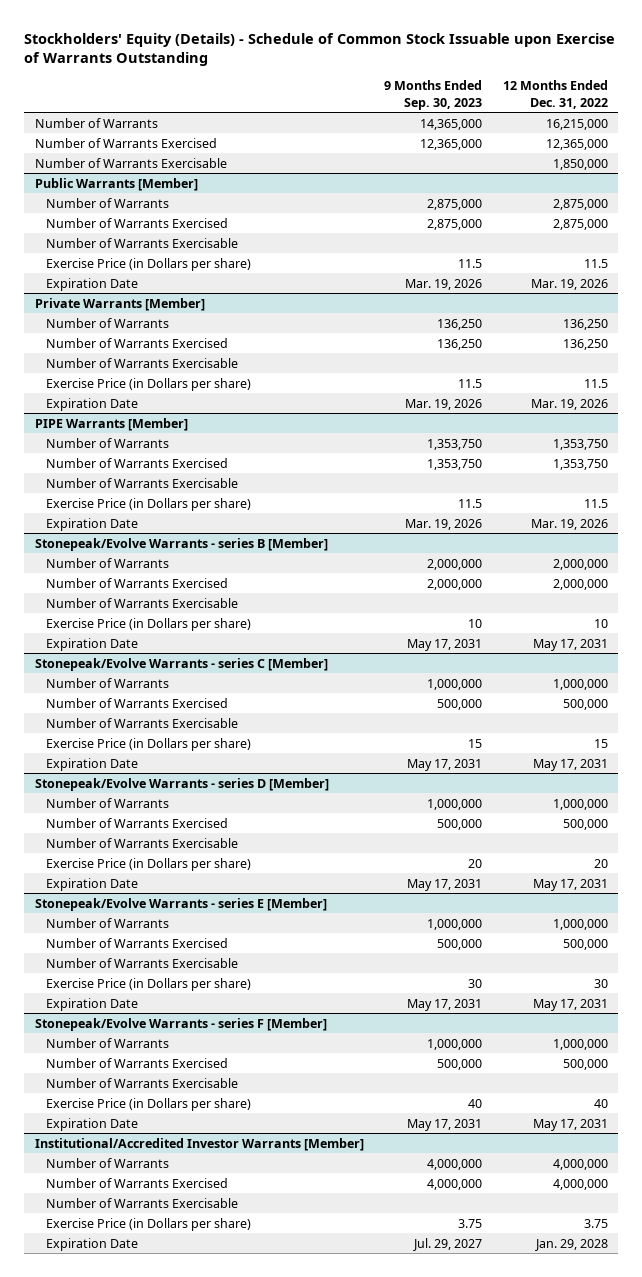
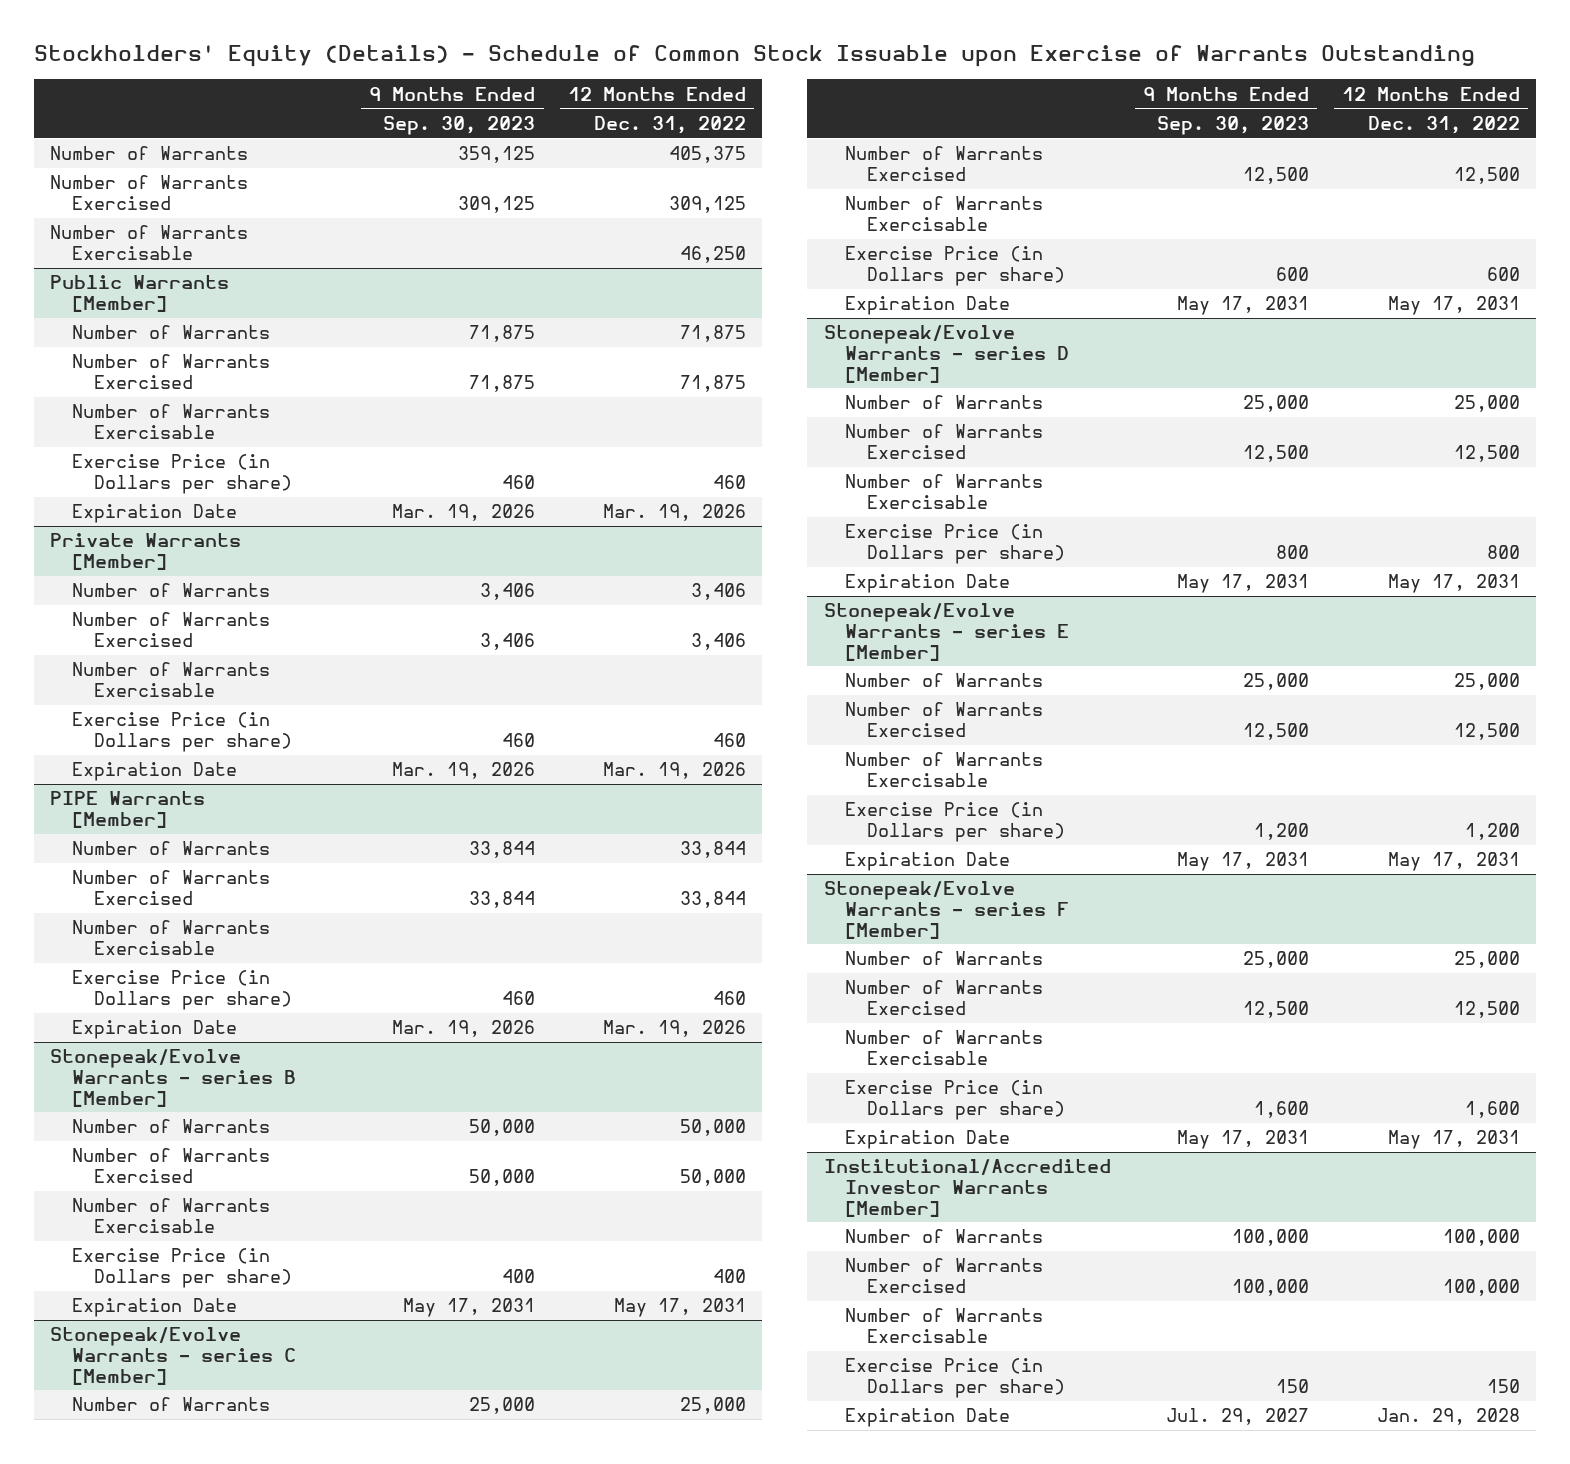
[420,118,483,130] 14,365,000 -> [458,146,536,164] 359,125
[545,118,608,130] 16,215,000 -> [669,146,747,164] 405,375
[420,138,483,150] 12,365,000 -> [458,196,536,214] 309,125
[545,138,608,150] 12,365,000 -> [669,196,747,214] 309,125
[552,158,608,170] 1,850,000 -> [680,246,747,264] 46,250
[427,198,483,210] 2,875,000 -> [469,325,536,343] 71,875
[552,198,608,210] 2,875,000 -> [680,325,747,343] 71,875
[427,218,483,230] 2,875,000 -> [469,375,536,393] 71,875
[552,218,608,230] 2,875,000 -> [680,375,747,393] 71,875
[458,258,483,268] 11.5 -> [502,475,536,490] 460
[583,258,608,268] 11.5 -> [713,475,747,490] 460
[437,318,483,330] 136,250 -> [480,583,536,601] 3,406
[562,318,608,330] 136,250 -> [691,583,747,601] 3,406
[437,338,483,350] 136,250 -> [480,633,536,651] 3,406
[562,338,608,350] 136,250 -> [691,633,747,651] 3,406
[458,378,483,388] 11.5 -> [502,733,536,748] 460
[583,378,608,388] 11.5 -> [713,733,747,748] 460
[427,438,483,450] 1,353,750 -> [469,841,536,859] 33,844
[552,438,608,450] 1,353,750 -> [680,841,747,859] 33,844
[427,458,483,470] 1,353,750 -> [469,891,536,909] 33,844
[552,458,608,470] 1,353,750 -> [680,891,747,909] 33,844
[458,498,483,508] 11.5 -> [502,991,536,1006] 460
[583,498,608,508] 11.5 -> [713,991,747,1006] 460
[427,558,483,570] 2,000,000 -> [469,1119,536,1137] 50,000
[552,558,608,570] 2,000,000 -> [680,1119,747,1137] 50,000
[427,578,483,590] 2,000,000 -> [469,1169,536,1187] 50,000
[552,578,608,590] 2,000,000 -> [680,1169,747,1187] 50,000
[468,618,483,628] 10 -> [502,1269,536,1284] 400
[593,618,608,628] 10 -> [713,1269,747,1284] 400
[427,678,483,690] 1,000,000 -> [469,1397,536,1415] 25,000
[552,678,608,690] 1,000,000 -> [680,1397,747,1415] 25,000
[437,698,483,710] 500,000 -> [1243,167,1310,185] 12,500
[562,698,608,710] 500,000 -> [1453,167,1520,185] 12,500
[468,738,483,748] 15 -> [1276,267,1310,282] 600
[593,738,608,748] 15 -> [1486,267,1520,282] 600
[427,798,483,810] 1,000,000 -> [1243,395,1310,413] 25,000
[552,798,608,810] 1,000,000 -> [1453,395,1520,413] 25,000
[437,818,483,830] 500,000 -> [1243,445,1310,463] 12,500
[562,818,608,830] 500,000 -> [1453,445,1520,463] 12,500
[468,858,483,868] 20 -> [1276,545,1310,560] 800
[593,858,608,868] 20 -> [1486,545,1520,560] 800
[427,918,483,930] 1,000,000 -> [1243,673,1310,691] 25,000
[552,918,608,930] 1,000,000 -> [1453,673,1520,691] 25,000
[437,938,483,950] 500,000 -> [1243,723,1310,741] 12,500
[562,938,608,950] 500,000 -> [1453,723,1520,741] 12,500
[468,978,483,988] 30 -> [1254,823,1310,841] 1,200
[593,978,608,988] 30 -> [1464,823,1520,841] 1,200
[427,1038,483,1050] 1,000,000 -> [1243,951,1310,969] 25,000
[552,1038,608,1050] 1,000,000 -> [1453,951,1520,969] 25,000
[437,1058,483,1070] 500,000 -> [1243,1001,1310,1019] 12,500
[562,1058,608,1070] 500,000 -> [1453,1001,1520,1019] 12,500
[468,1098,483,1108] 40 -> [1254,1101,1310,1119] 1,600
[593,1098,608,1108] 40 -> [1464,1101,1520,1119] 1,600
[427,1158,483,1170] 4,000,000 -> [1232,1229,1310,1247] 100,000
[552,1158,608,1170] 4,000,000 -> [1442,1229,1520,1247] 100,000
[427,1178,483,1190] 4,000,000 -> [1232,1279,1310,1297] 100,000
[552,1178,608,1190] 4,000,000 -> [1442,1279,1520,1297] 100,000
[458,1218,483,1228] 3.75 -> [1276,1379,1310,1394] 150
[583,1218,608,1228] 3.75 -> [1486,1379,1520,1394] 150

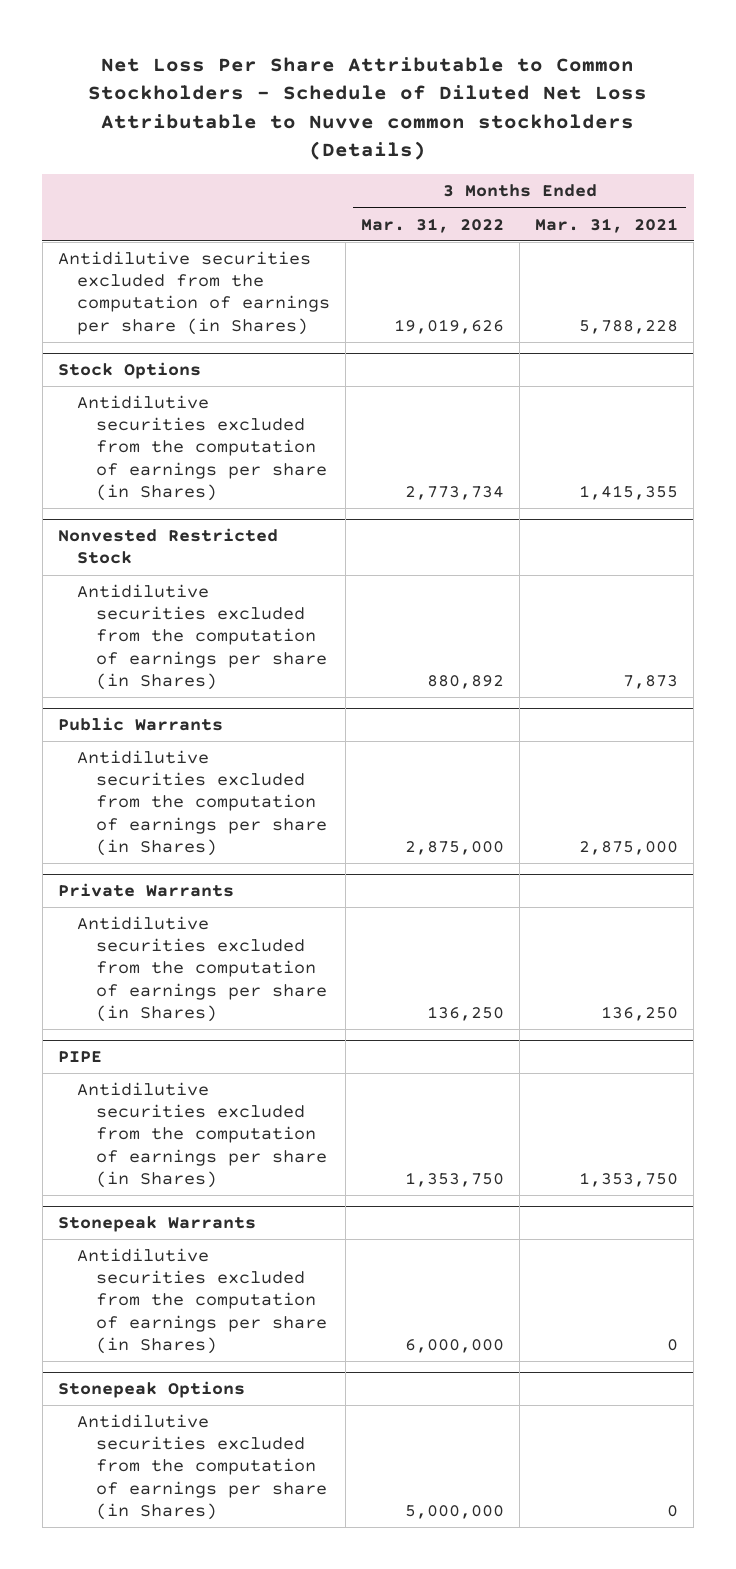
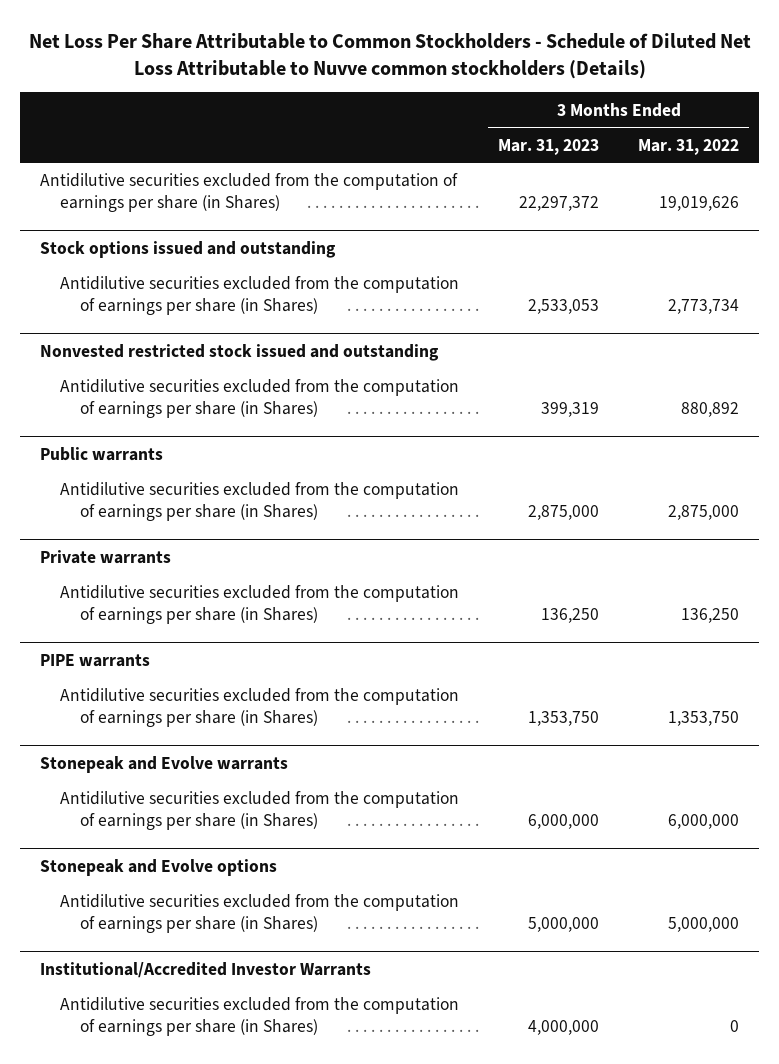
[535,217,679,233] Mar. 31, 2021 -> none
none -> [498,138,600,155] Mar. 31, 2023
[57,362,201,380] Stock Options -> [39,241,336,259] Stock options issued and outstanding
[57,528,278,565] Nonvested Restricted Stock -> [39,344,439,362] Nonvested restricted stock issued and outstanding
[57,717,223,732] Public Warrants -> [39,447,163,462] Public warrants
[57,883,234,898] Private Warrants -> [39,550,171,565] Private warrants
[57,1051,102,1063] PIPE -> [39,654,150,668] PIPE warrants
[57,1216,256,1233] Stonepeak Warrants -> [39,756,288,774] Stonepeak and Evolve warrants
[57,1381,245,1399] Stonepeak Options -> [39,859,277,877] Stonepeak and Evolve options
none -> [39,962,371,979] Institutional/Accredited Investor Warrants
none -> [59,997,459,1036] Antidilutive securities excluded from the computation of earnings per share (in Shares)

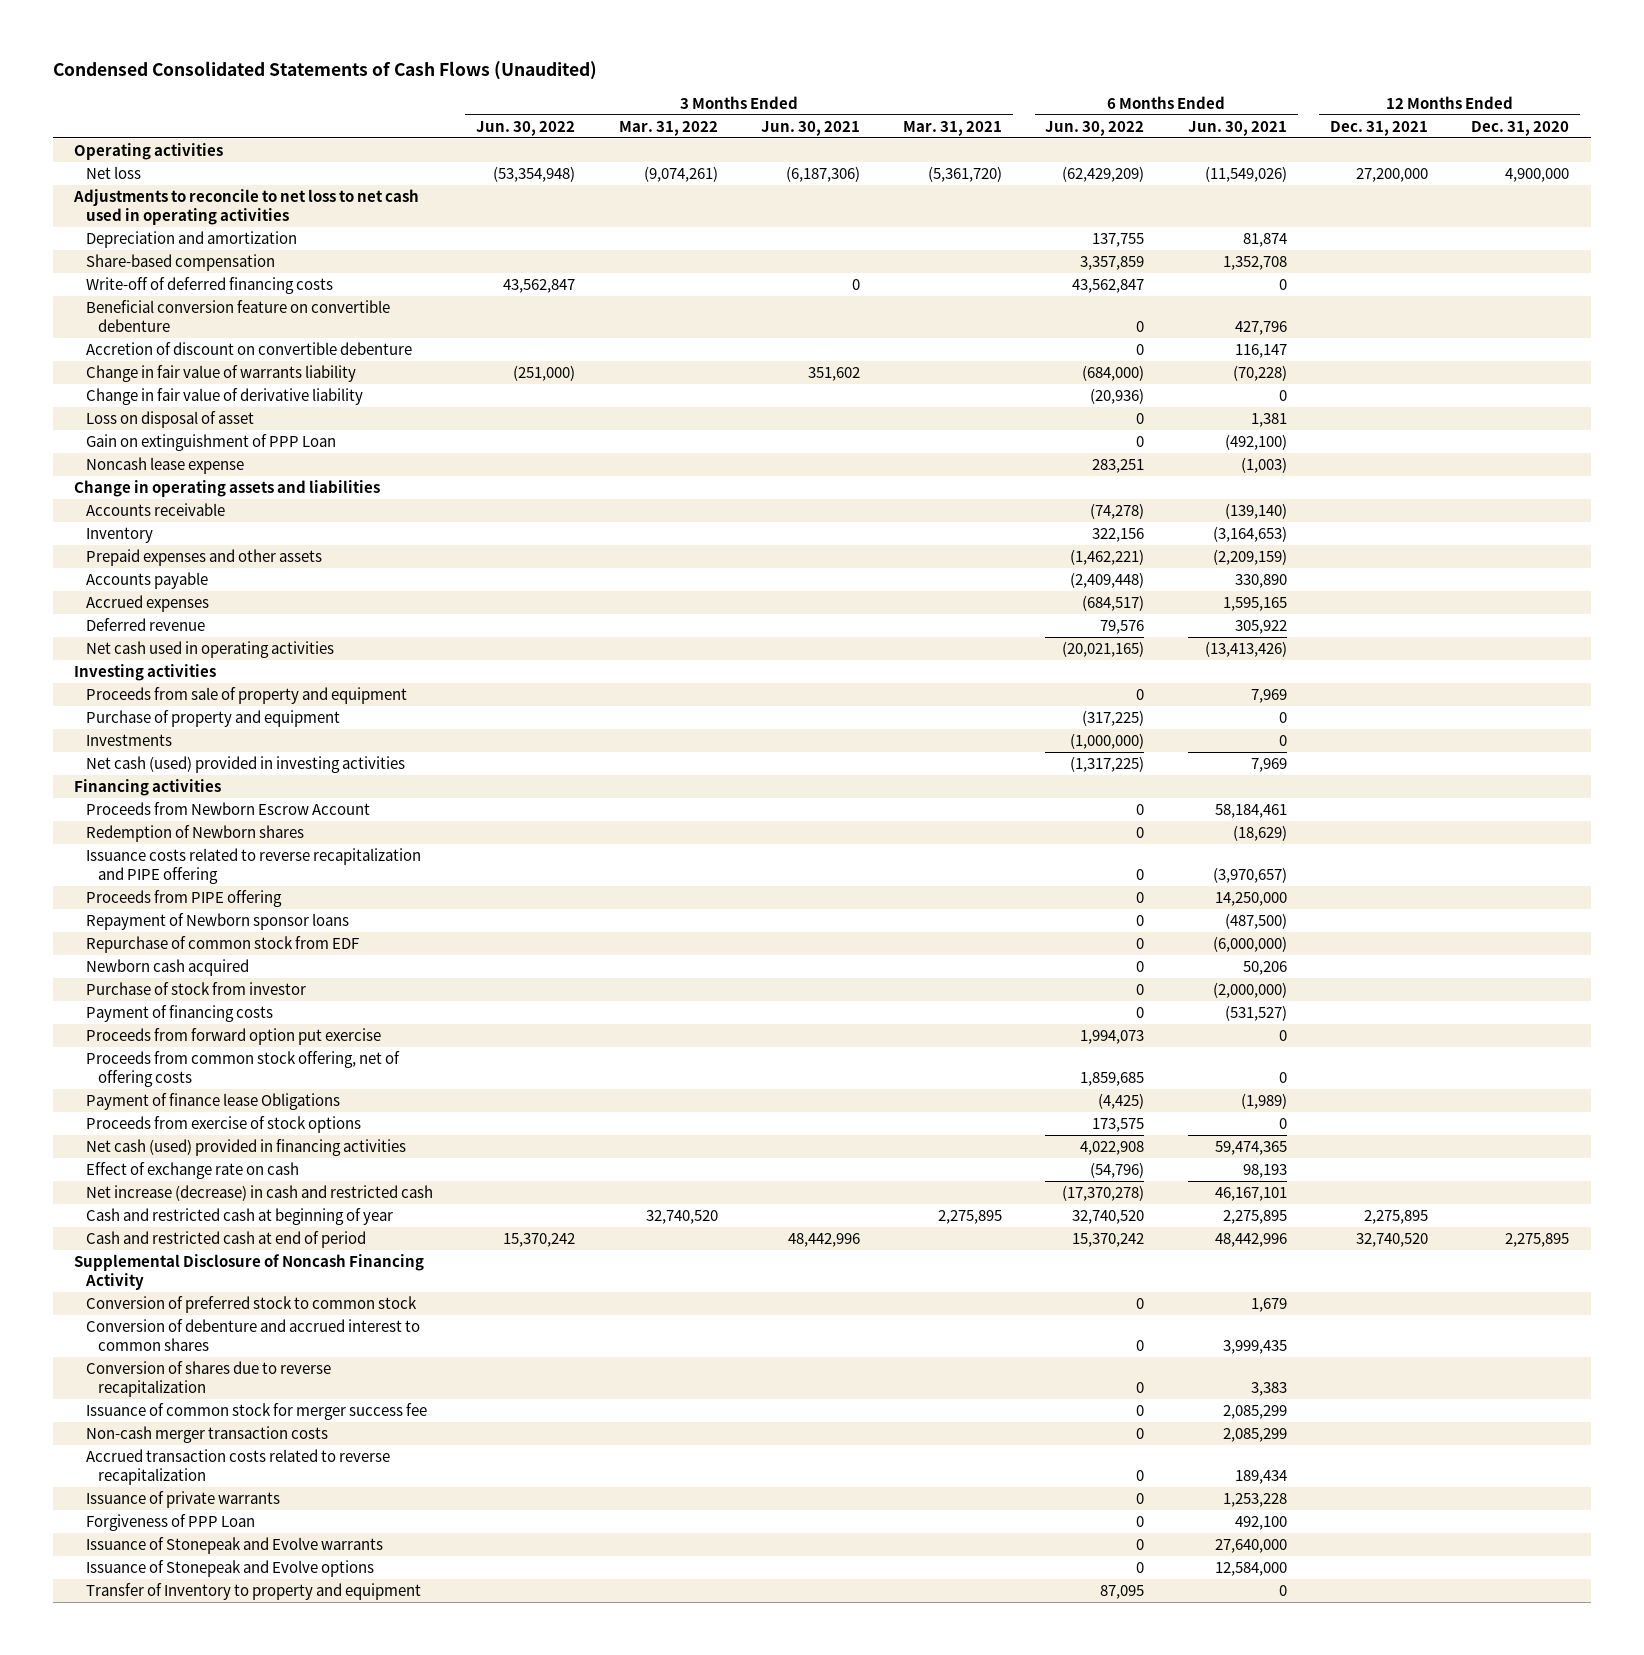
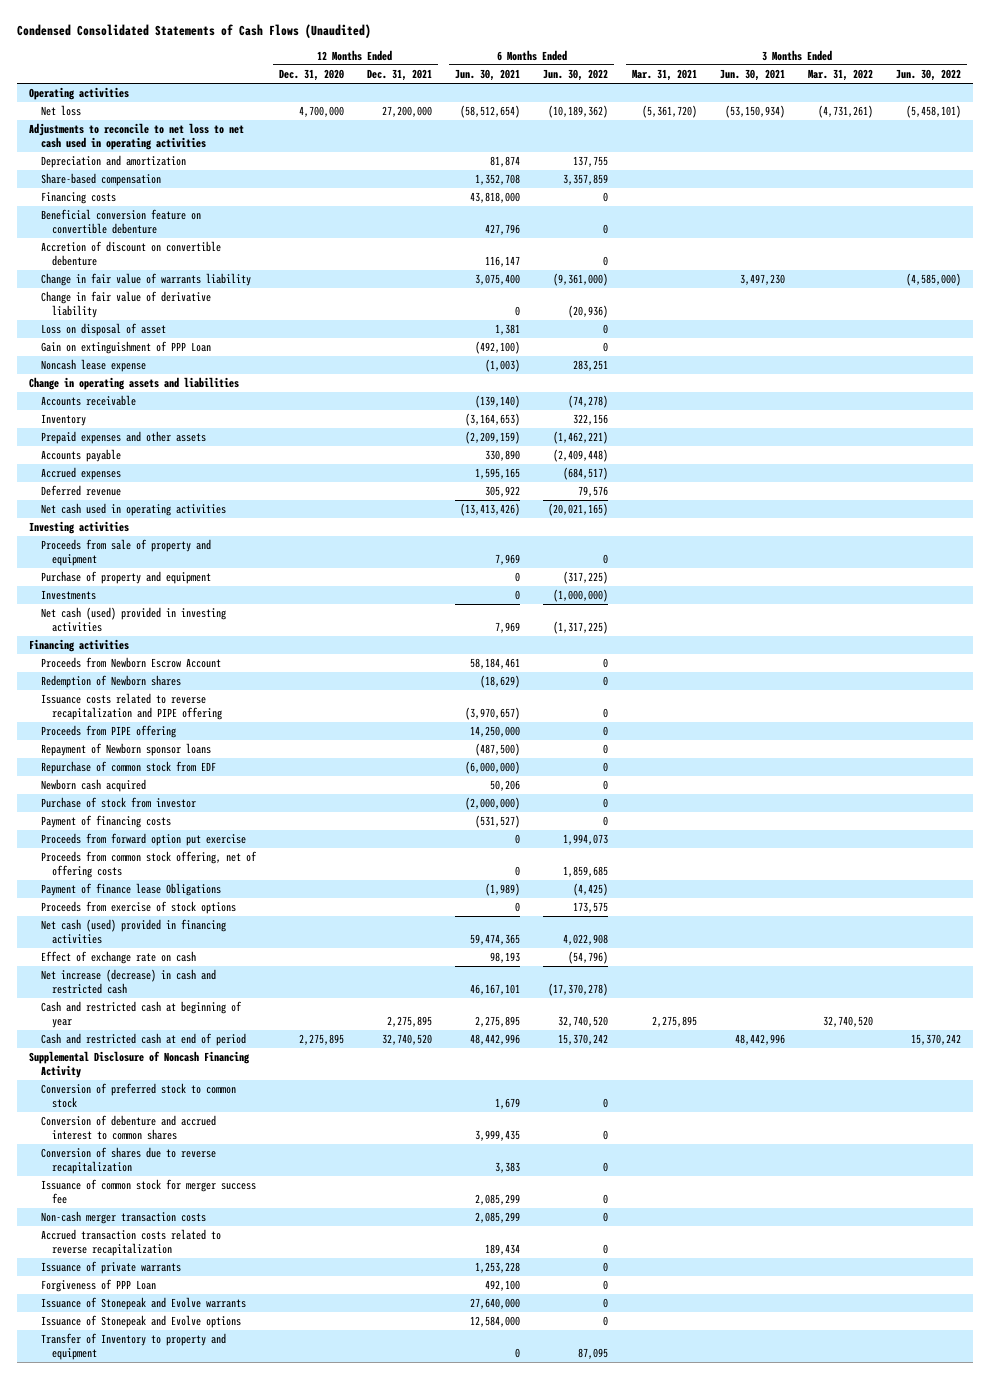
[493,166,576,183] (53,354,948) -> [906,105,962,119] (5,458,101)
[643,166,718,183] (9,074,261) -> [818,105,874,119] (4,731,261)
[785,166,860,183] (6,187,306) -> [724,105,785,119] (53,150,934)
[1062,166,1145,183] (62,429,209) -> [548,105,609,119] (10,189,362)
[1204,166,1287,183] (11,549,026) -> [460,105,521,119] (58,512,654)
[1505,168,1570,183] 4,900,000 -> [298,106,344,118] 4,700,000
[85,277,333,295] Write-off of deferred financing costs -> none
none -> [40,192,116,205] Financing costs
[513,365,576,382] (251,000) -> [906,273,962,287] (4,585,000)
[807,367,860,382] 351,602 -> [739,274,785,286] 3,497,230
[1082,365,1145,382] (684,000) -> [553,273,609,287] (9,361,000)
[1232,365,1287,382] (70,228) -> [475,274,521,286] 3,075,400

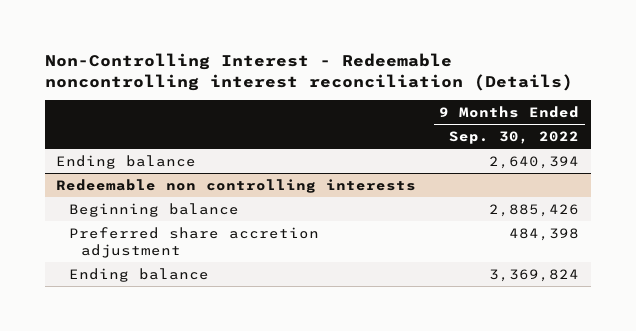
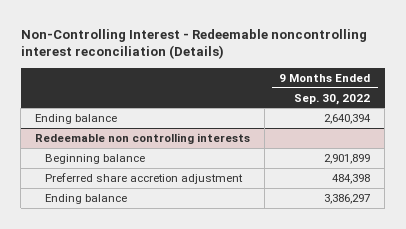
[489,203,580,217] 2,885,426 -> [324,153,371,164] 2,901,899
[489,268,580,282] 3,369,824 -> [324,193,371,204] 3,386,297

